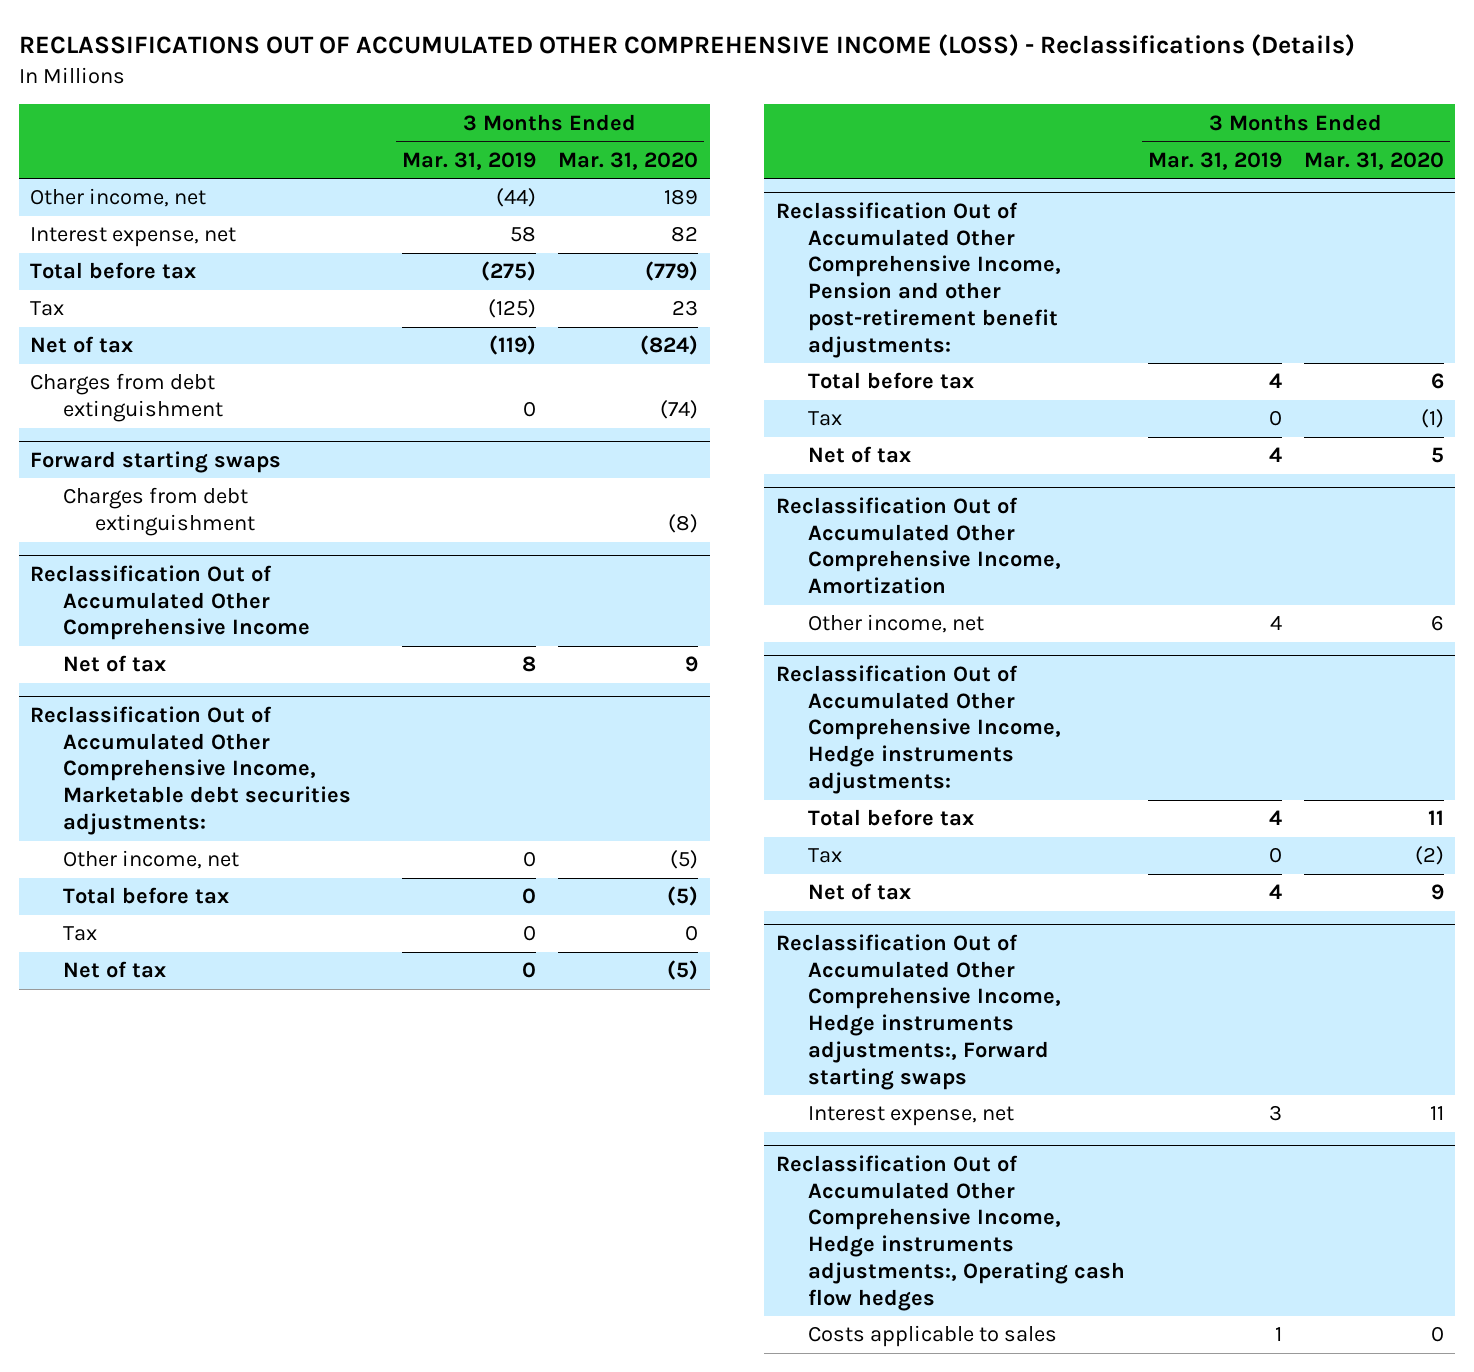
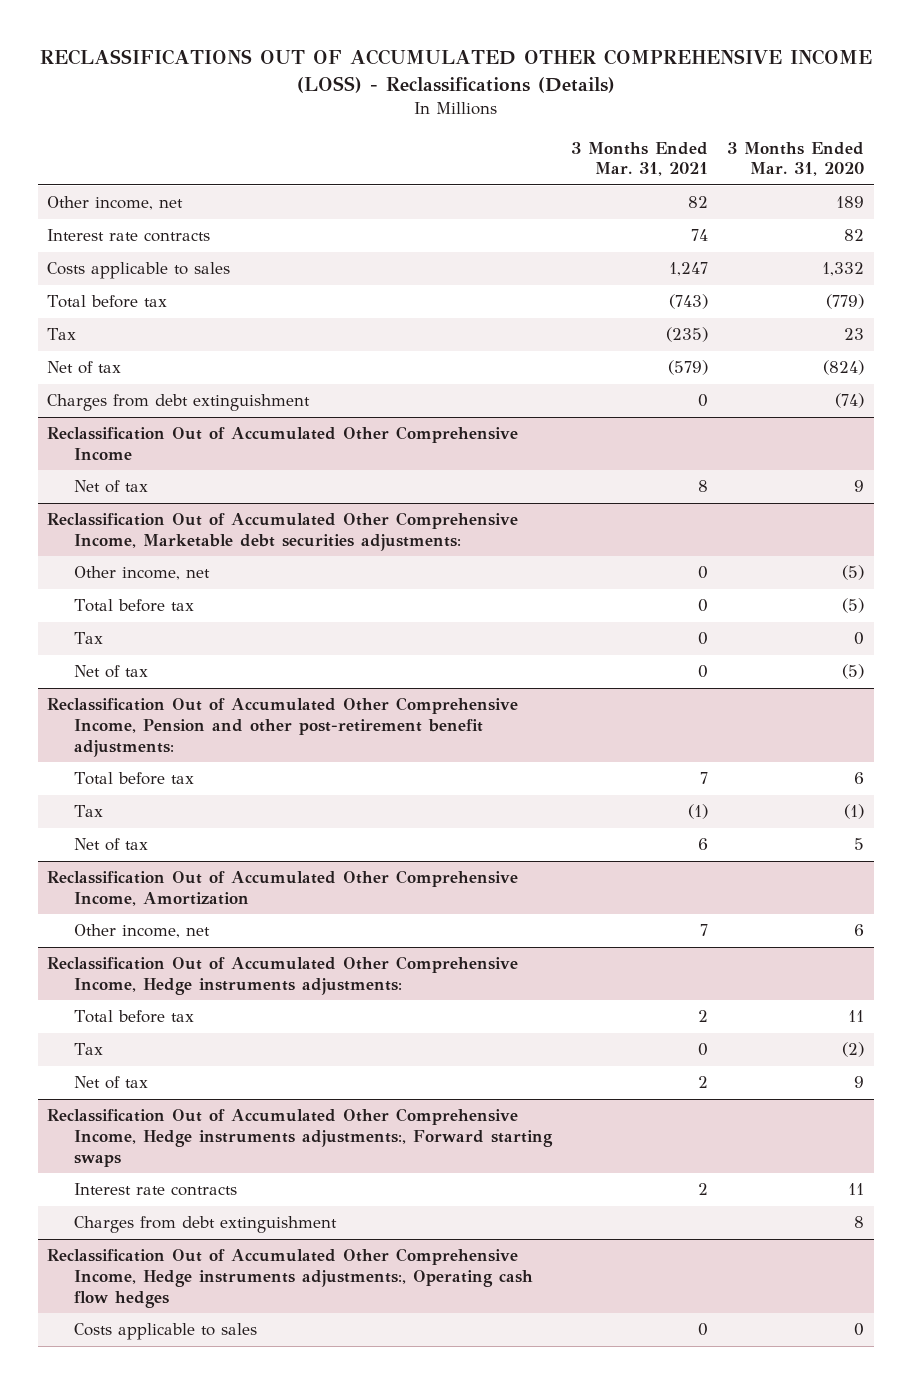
[402,151,537,170] Mar. 31, 2019 -> none
none -> [570,141,708,177] 3 Months Ended Mar. 31, 2021
[30,227,237,248] Interest expense, net -> [47,229,211,243] Interest rate contracts
none -> [47,262,231,280] Costs applicable to sales
[30,450,282,473] Forward starting swaps -> none
[62,487,256,537] Charges from debt extinguishment -> none
[808,1106,1015,1127] Interest expense, net -> [73,1183,237,1197] Interest rate contracts
none -> [73,1216,337,1234] Charges from debt extinguishment

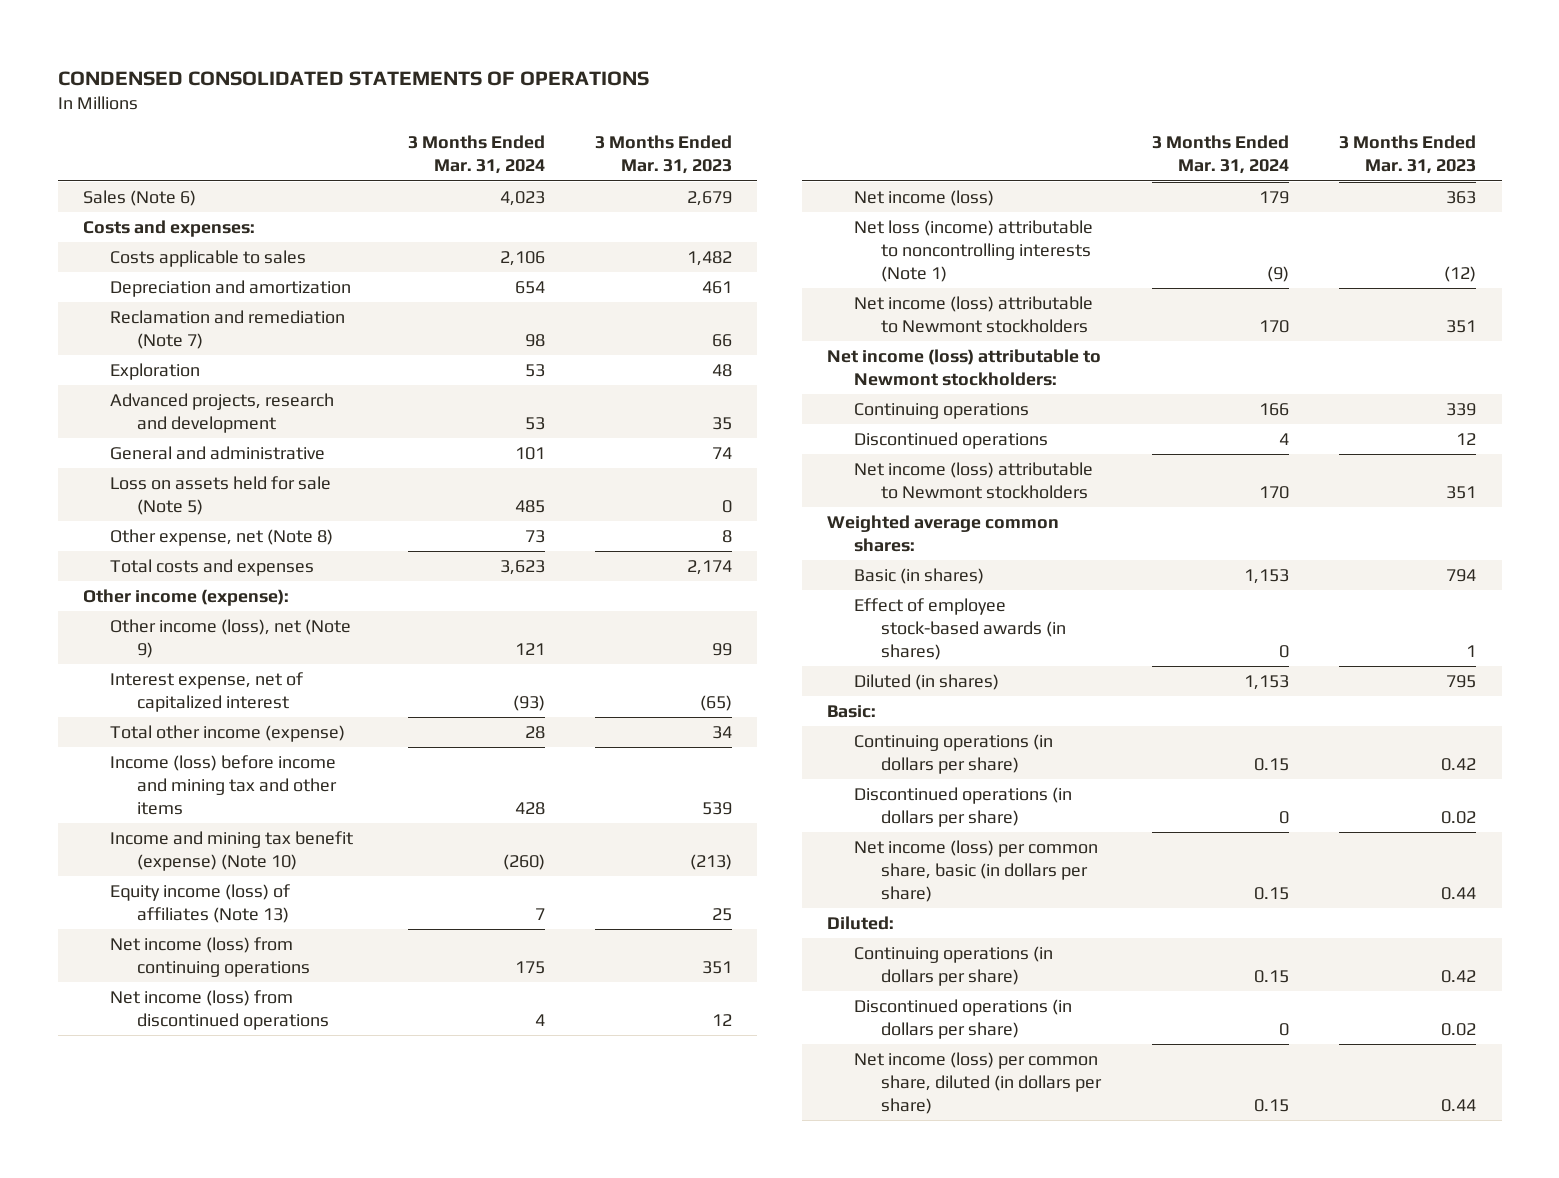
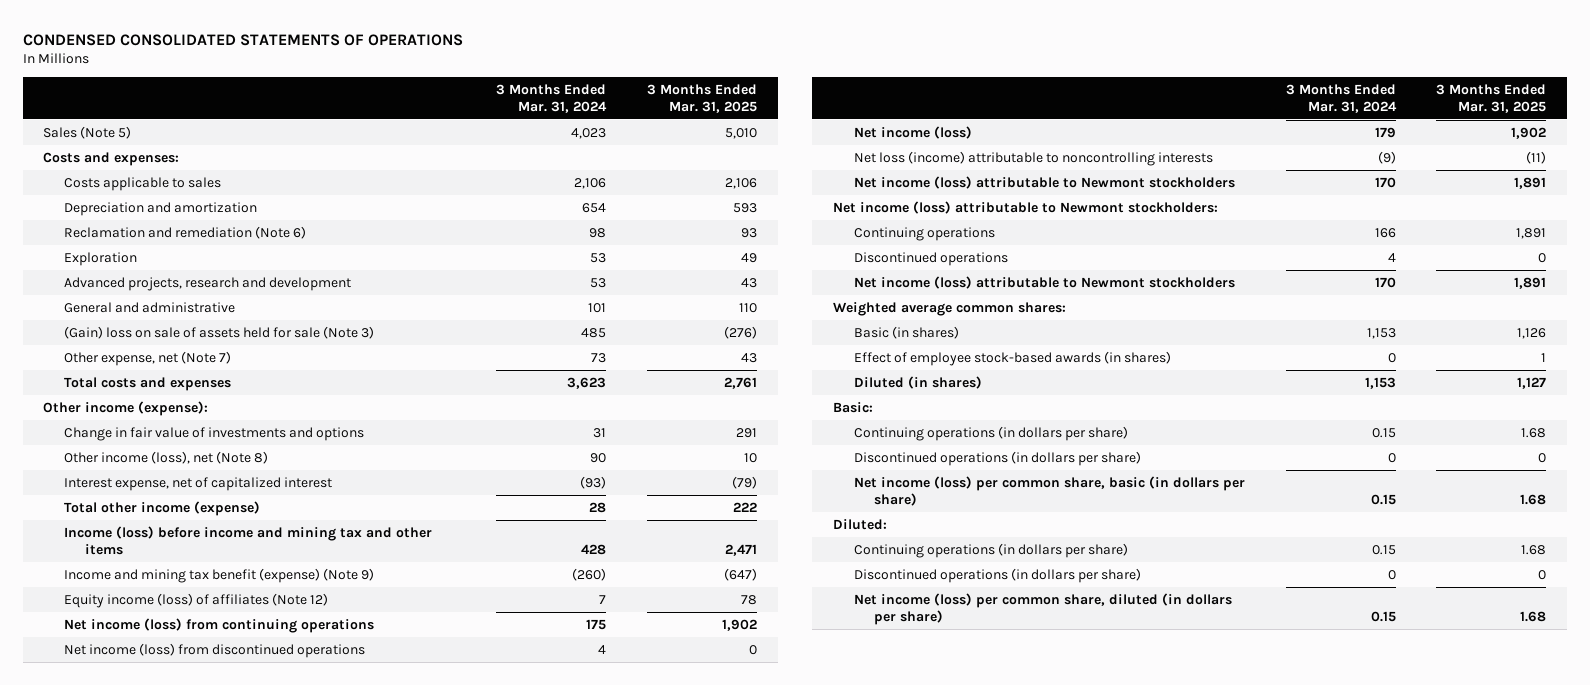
[595,135,733,175] 3 Months Ended Mar. 31, 2023 -> none
none -> [647,83,758,114] 3 Months Ended Mar. 31, 2025
[82,189,196,206] Sales (Note 6) -> [43,125,132,139] Sales (Note 5)
[109,309,345,350] Reclamation and remediation (Note 7) -> [64,225,307,239] Reclamation and remediation (Note 6)
[109,475,331,516] Loss on assets held for sale (Note 5) -> [64,325,375,339] (Gain) loss on sale of assets held for sale (Note 3)
[109,528,333,546] Other expense, net (Note 8) -> [64,350,232,366] Other expense, net (Note 7)
none -> [64,426,365,441] Change in fair value of investments and options
[109,618,351,659] Other income (loss), net (Note 9) -> [64,450,269,464] Other income (loss), net (Note 8)
[514,643,545,656] 121 -> [590,452,607,463] 90
[109,830,353,872] Income and mining tax benefit (expense) (Note 10) -> [64,567,375,583] Income and mining tax benefit (expense) (Note 9)
[109,883,290,924] Equity income (loss) of affiliates (Note 13) -> [64,592,329,608] Equity income (loss) of affiliates (Note 12)
[854,219,1094,283] Net loss (income) attributable to noncontrolling interests (Note 1) -> [853,150,1213,166] Net loss (income) attributable to noncontrolling interests

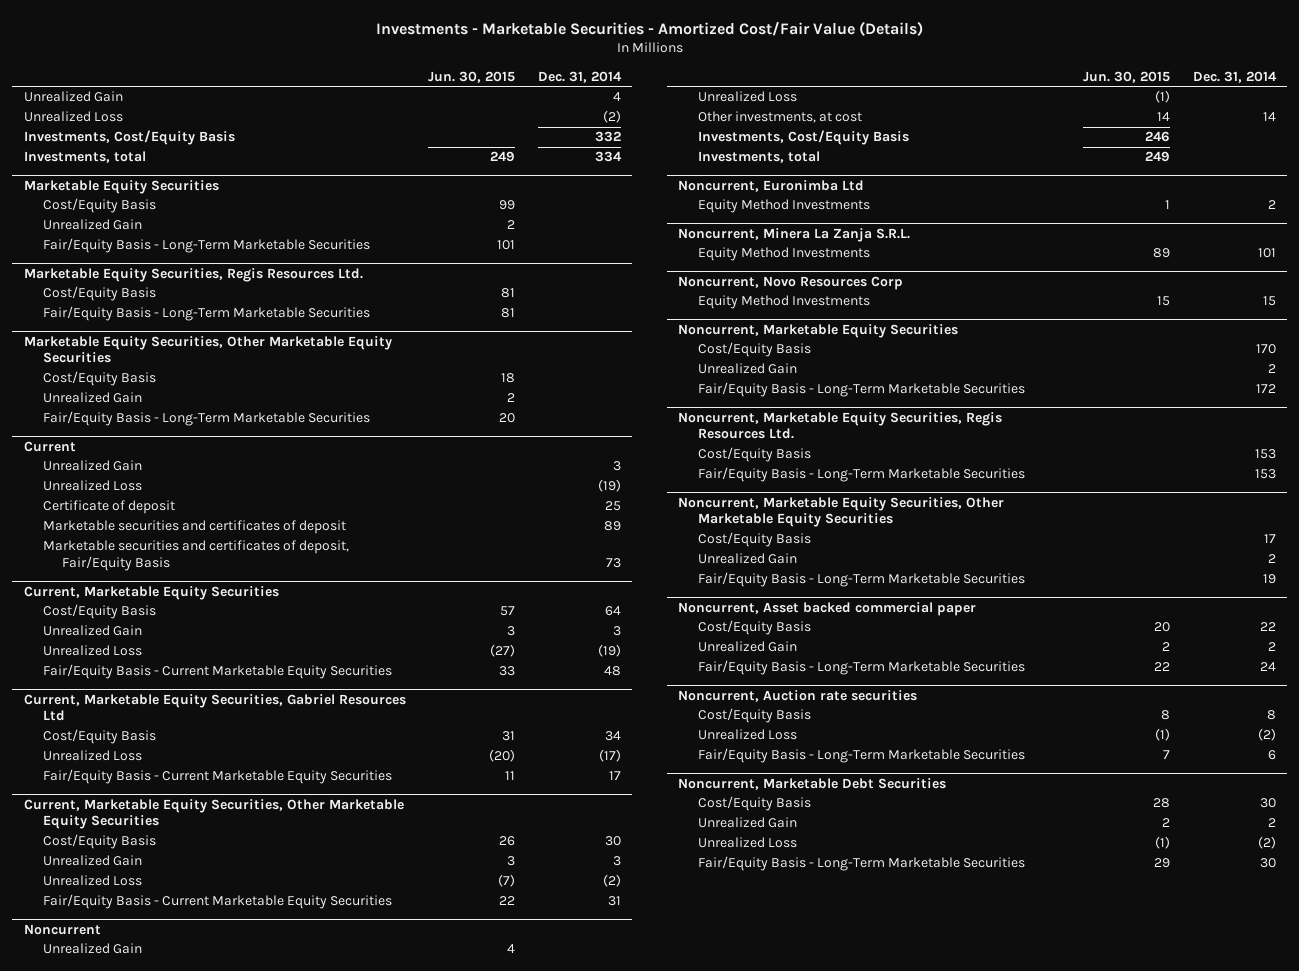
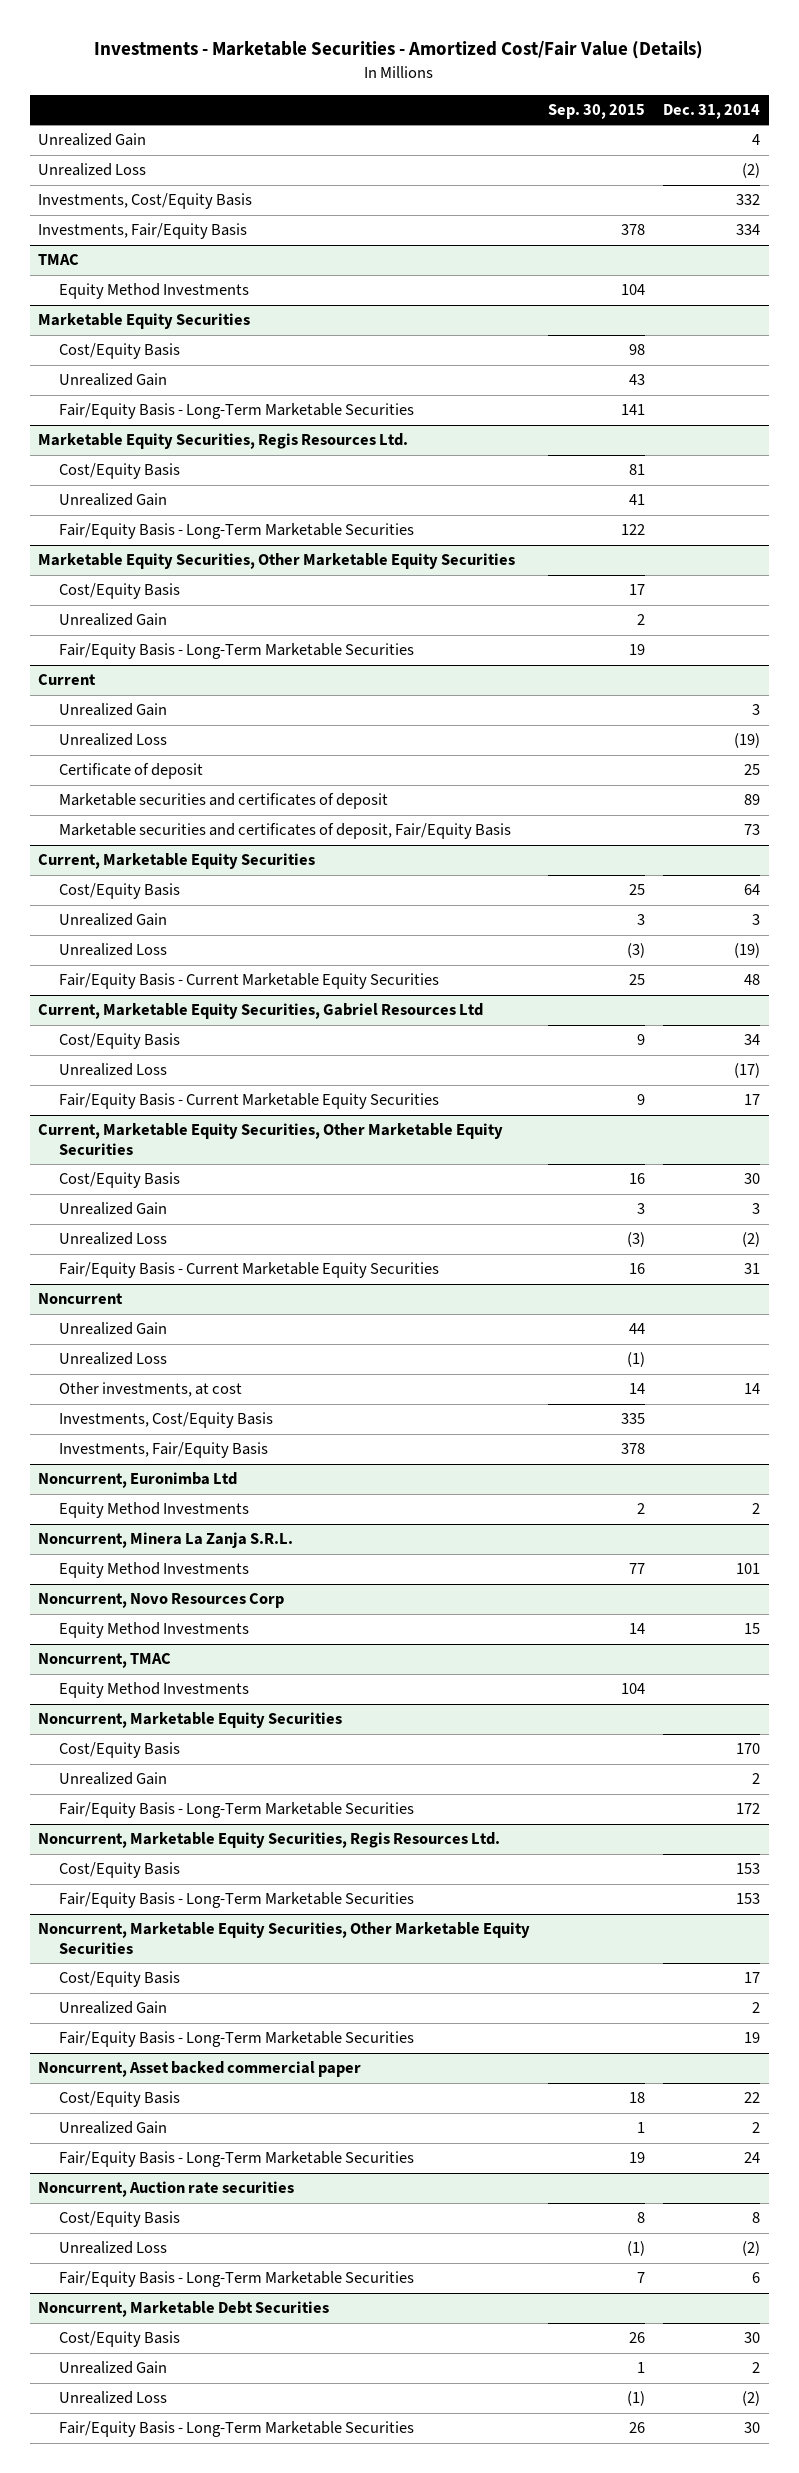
[428,70,516,83] Jun. 30, 2015 -> none
none -> [548,104,646,120] Sep. 30, 2015
[23,151,146,164] Investments, total -> [38,223,248,240] Investments, Fair/Equity Basis
none -> [38,254,80,266] TMAC
none -> [59,283,250,300] Equity Method Investments
none -> [59,493,168,507] Unrealized Gain
[697,151,820,164] Investments, total -> [59,1442,269,1459] Investments, Fair/Equity Basis
none -> [38,1653,172,1669] Noncurrent, TMAC
none -> [59,1682,250,1699] Equity Method Investments

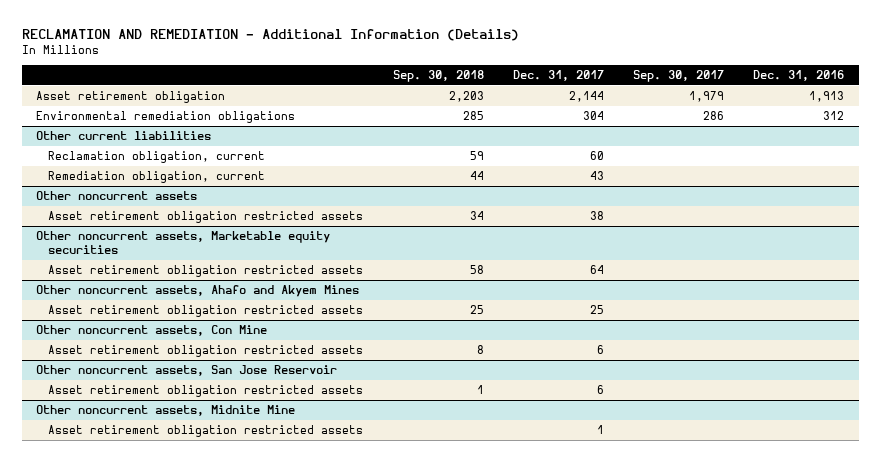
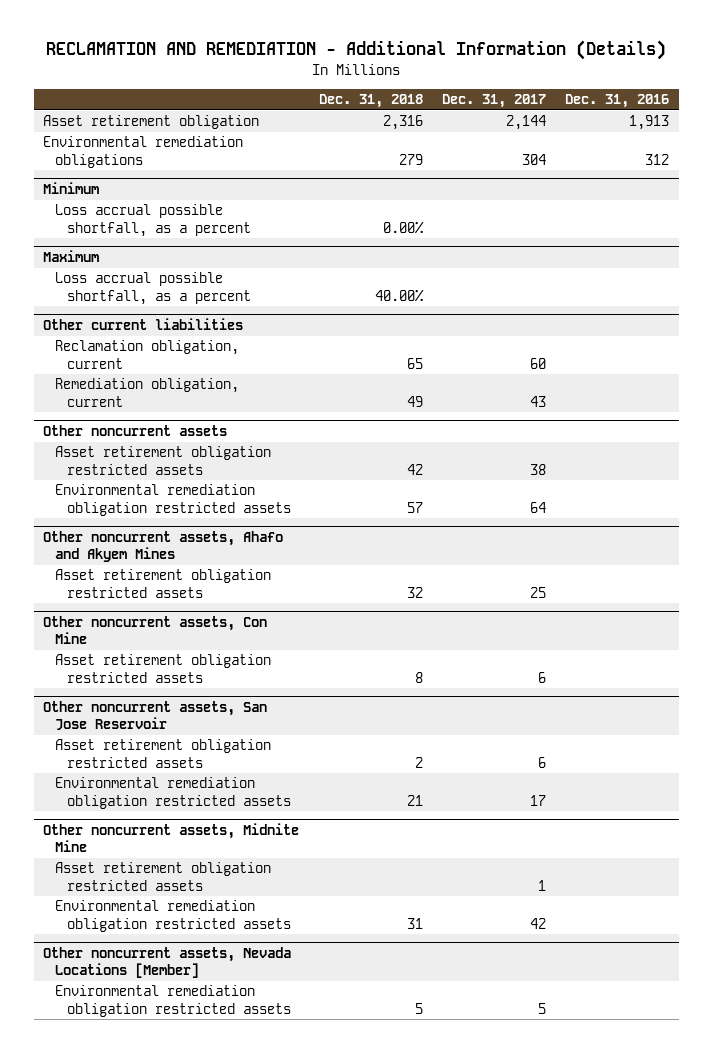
[392,69,484,82] Sep. 30, 2018 -> none
[632,69,724,82] Sep. 30, 2017 -> none
none -> [318,94,423,109] Dec. 31, 2018
none -> [43,182,100,195] Minimum
none -> [55,204,252,237] Loss accrual possible shortfall, as a percent
none -> [43,250,100,263] Maximum
none -> [55,272,252,305] Loss accrual possible shortfall, as a percent
[36,231,331,255] Other noncurrent assets, Marketable equity securities -> none
[48,265,364,278] Asset retirement obligation restricted assets -> [55,484,292,516] Environmental remediation obligation restricted assets
none -> [55,777,292,809] Environmental remediation obligation restricted assets
none -> [55,900,292,932] Environmental remediation obligation restricted assets
none -> [43,947,292,979] Other noncurrent assets, Nevada Locations [Member]
none -> [55,985,292,1017] Environmental remediation obligation restricted assets

